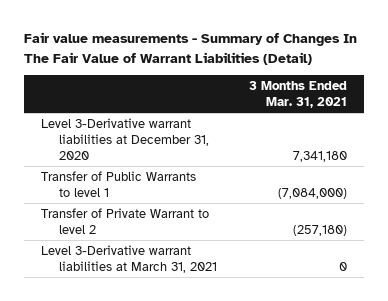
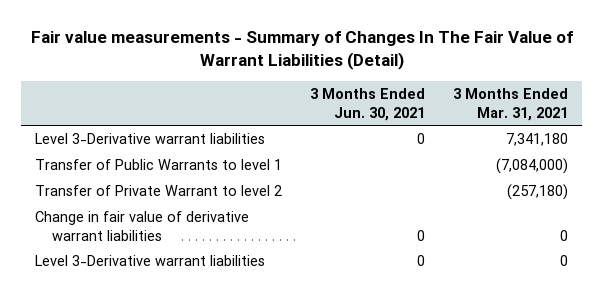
none -> [310,87,426,121] 3 Months Ended Jun. 30, 2021
[40,117,209,160] Level 3-Derivative warrant liabilities at December 31, 2020 -> [34,132,265,144] Level 3-Derivative warrant liabilities
none -> [34,210,249,241] Change in fair value of derivative warrant liabilities
[40,244,217,273] Level 3-Derivative warrant liabilities at March 31, 2021 -> [34,254,265,266] Level 3-Derivative warrant liabilities

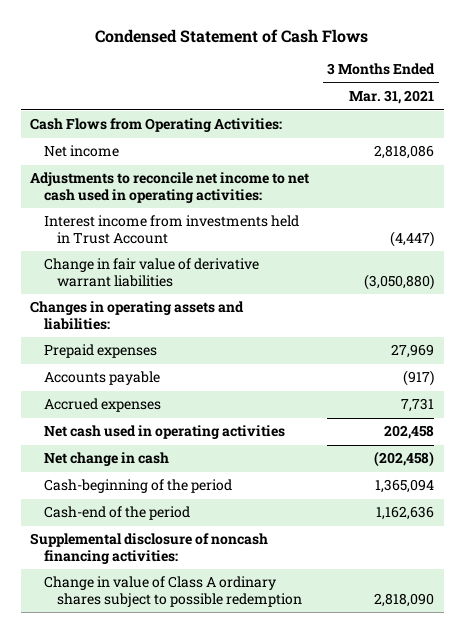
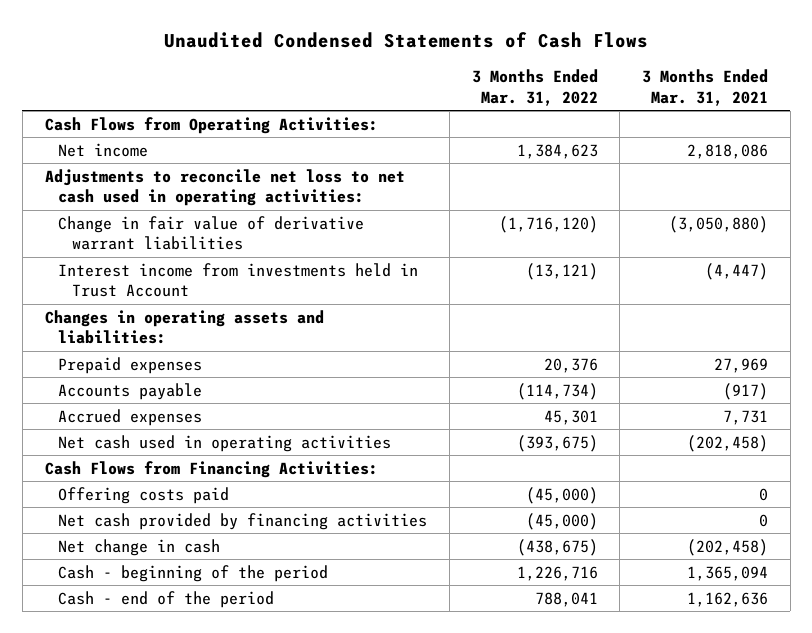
[95,29,369,44] Condensed Statement of Cash Flows -> [164,32,649,49] Unaudited Condensed Statements of Cash Flows
none -> [471,69,598,106] 3 Months Ended Mar. 31, 2022
[29,172,309,203] Adjustments to reconcile net income to net cash used in operating activities: -> [44,168,405,207] Adjustments to reconcile net loss to net cash used in operating activities:
[43,215,299,244] Interest income from investments held in Trust Account -> [58,262,419,298] Interest income from investments held in Trust Account
[384,425,435,440] 202,458 -> [686,434,768,452] (202,458)
none -> [44,460,378,478] Cash Flows from Financing Activities:
none -> [58,486,230,504] Offering costs paid
none -> [58,512,428,530] Net cash provided by financing activities
[29,533,268,564] Supplemental disclosure of noncash financing activities: -> none
[43,576,303,607] Change in value of Class A ordinary shares subject to possible redemption -> none
[43,479,232,494] Cash-beginning of the period -> [58,564,329,582] Cash - beginning of the period
[43,506,190,521] Cash-end of the period -> [58,590,275,608] Cash - end of the period

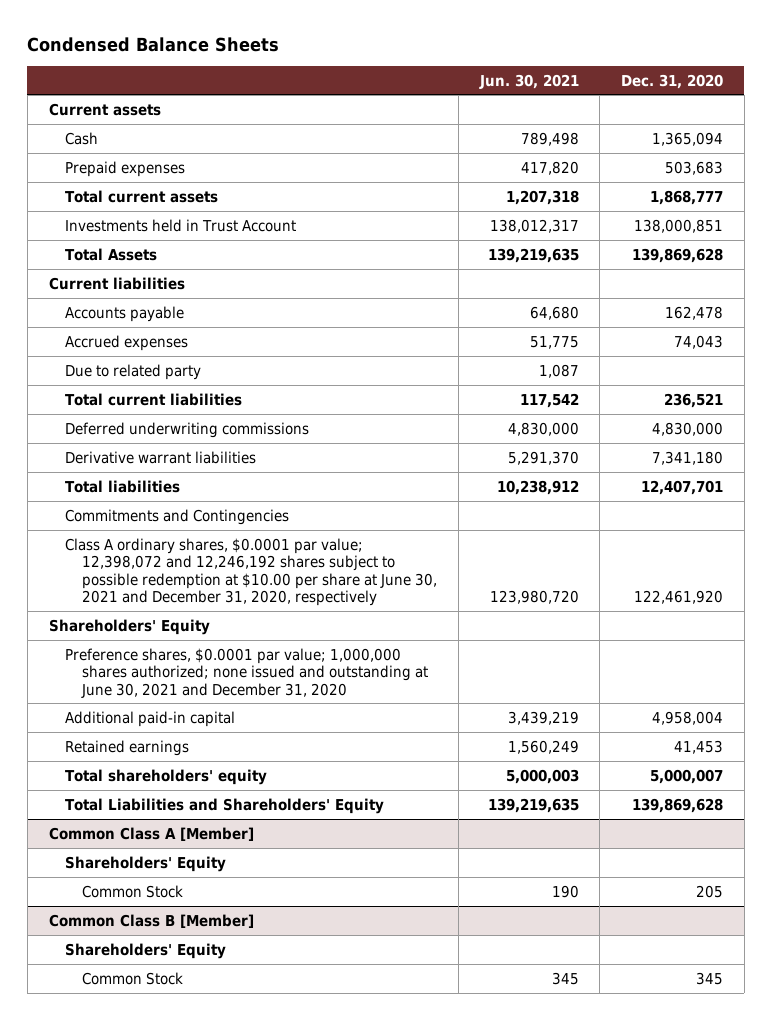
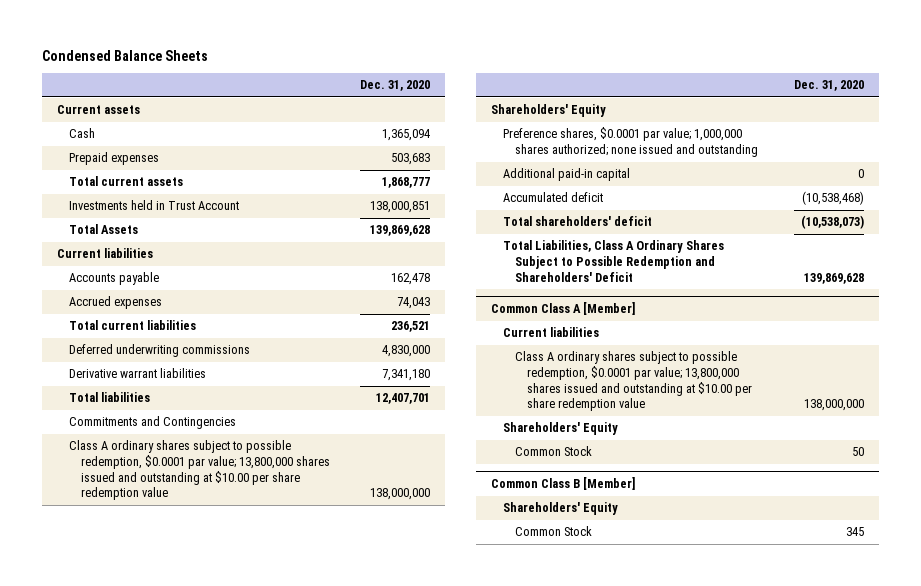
[478,73,579,89] Jun. 30, 2021 -> none
[65,363,202,380] Due to related party -> none
[65,537,438,607] Class A ordinary shares, $0.0001 par value; 12,398,072 and 12,246,192 shares subject to possible redemption at $10.00 per share at June 30, 2021 and December 31, 2020, respectively -> [68,440,330,501] Class A ordinary shares subject to possible redemption, $0.0001 par value; 13,800,000 shares issued and outstanding at $10.00 per share redemption value
[634,590,724,605] 122,461,920 -> [370,488,431,501] 138,000,000
[65,739,190,756] Retained earnings -> none
[65,647,429,698] Preference shares, $0.0001 par value; 1,000,000 shares authorized; none issued and outstanding at June 30, 2021 and December 31, 2020 -> [503,127,758,157] Preference shares, $0.0001 par value; 1,000,000 shares authorized; none issued and outstanding
[652,710,724,725] 4,958,004 -> [858,169,865,179] 0
none -> [503,192,604,203] Accumulated deficit
[65,768,268,785] Total shareholders' equity -> [503,216,653,227] Total shareholders' deficit
[650,768,724,784] 5,000,007 -> [801,215,865,230] (10,538,073)
[65,797,385,814] Total Liabilities and Shareholders' Equity -> [503,240,725,282] Total Liabilities, Class A Ordinary Shares Subject to Possible Redemption and Shareholders' Deficit
none -> [503,327,600,338] Current liabilities
none -> [514,351,752,412] Class A ordinary shares subject to possible redemption, $0.0001 par value; 13,800,000 shares issued and outstanding at $10.00 per share redemption value
[696,884,724,898] 205 -> [852,447,865,457] 50

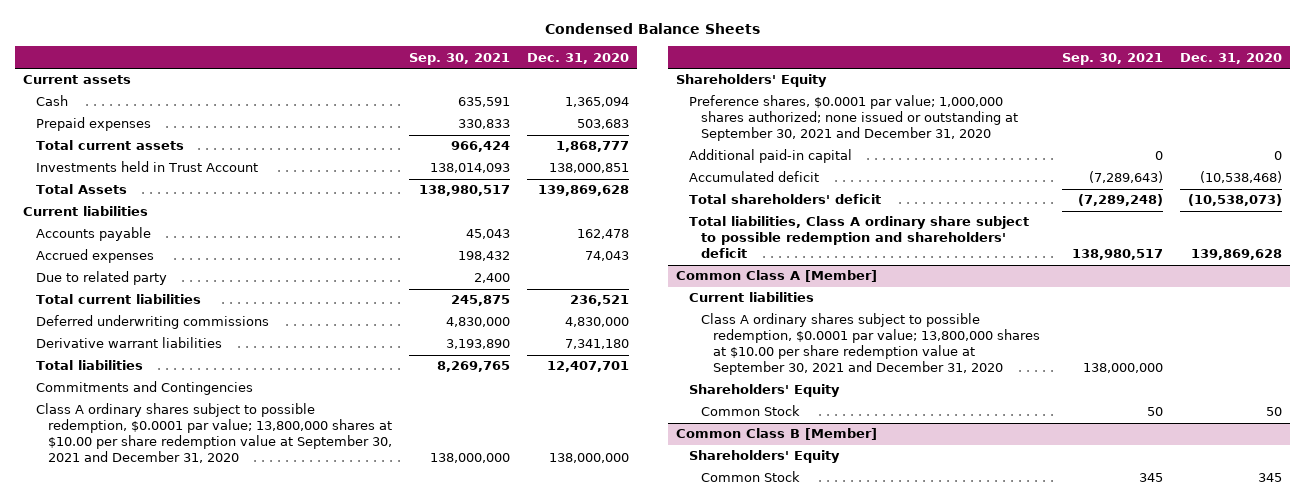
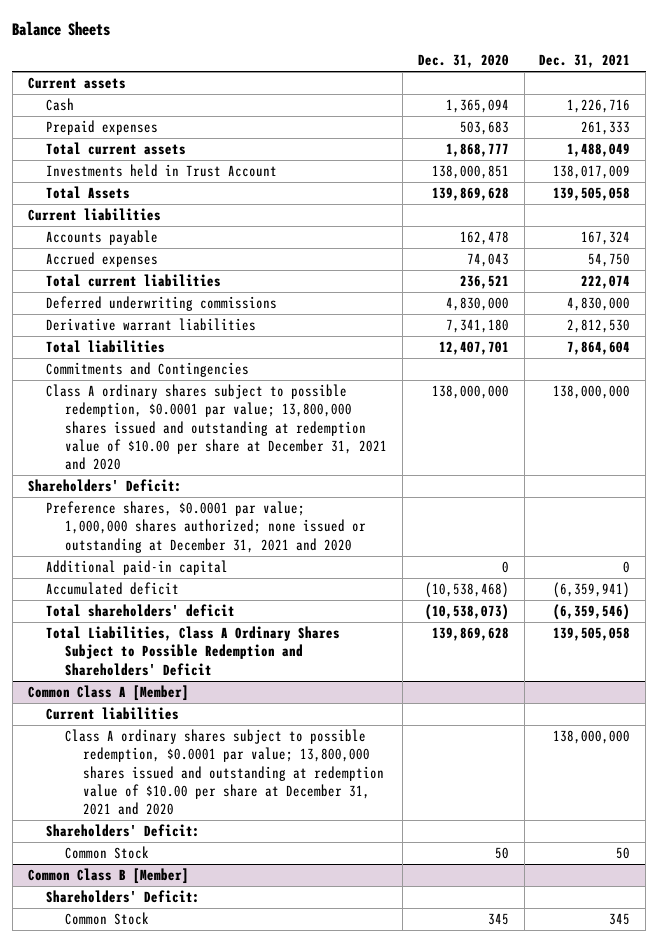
[544,23,760,35] Condensed Balance Sheets -> [12,20,111,36] Balance Sheets
[409,52,511,65] Sep. 30, 2021 -> none
none -> [539,54,631,69] Dec. 31, 2021
[35,271,167,286] Due to related party -> none
[35,403,393,464] Class A ordinary shares subject to possible redemption, $0.0001 par value; 13,800,000 shares at $10.00 per share redemption value at September 30, 2021 and December 31, 2020 -> [46,384,387,470] Class A ordinary shares subject to possible redemption, $0.0001 par value; 13,800,000 shares issued and outstanding at redemption value of $10.00 per share at December 31, 2021 and 2020
[676,74,828,88] Shareholders' Equity -> [27,479,182,493] Shareholders' Deficit:
[688,95,1019,142] Preference shares, $0.0001 par value; 1,000,000 shares authorized; none issued or outstanding at September 30, 2021 and December 31, 2020 -> [46,501,366,553] Preference shares, $0.0001 par value; 1,000,000 shares authorized; none issued or outstanding at December 31, 2021 and 2020
[688,216,1029,259] Total liabilities, Class A ordinary share subject to possible redemption and shareholders' deficit -> [46,626,341,676] Total Liabilities, Class A Ordinary Shares Subject to Possible Redemption and Shareholders' Deficit
[701,313,1041,376] Class A ordinary shares subject to possible redemption, $0.0001 par value; 13,800,000 shares at $10.00 per share redemption value at September 30, 2021 and December 31, 2020 -> [64,729,385,815] Class A ordinary shares subject to possible redemption, $0.0001 par value; 13,800,000 shares issued and outstanding at redemption value of $10.00 per share at December 31, 2021 and 2020
[688,384,840,398] Shareholders' Equity -> [46,824,201,838] Shareholders' Deficit:
[688,450,840,464] Shareholders' Equity -> [46,890,201,904] Shareholders' Deficit:

